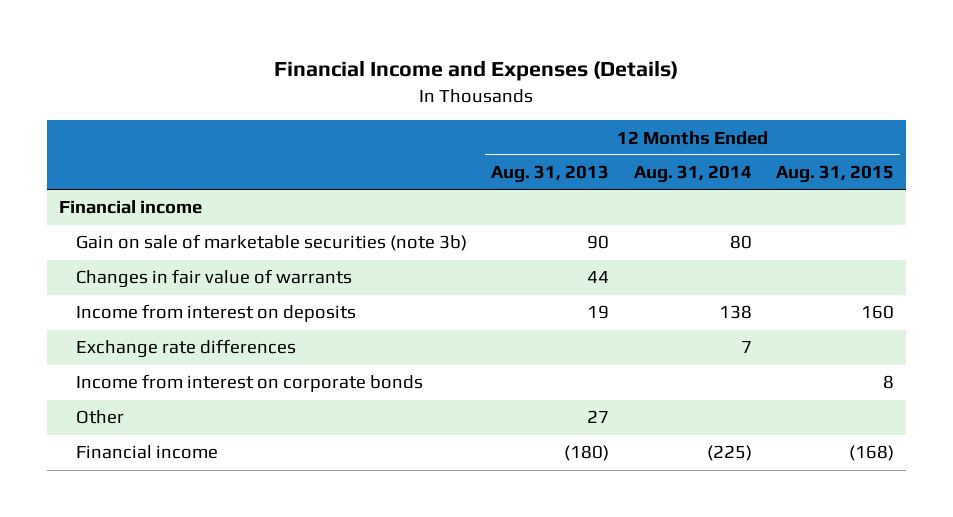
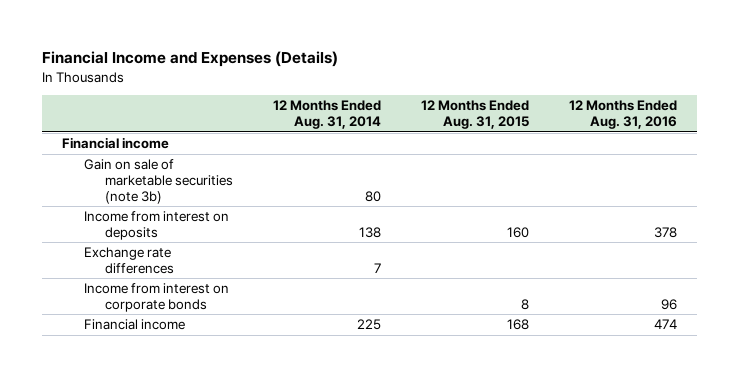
[491,165,610,184] Aug. 31, 2013 -> none
none -> [568,100,677,130] 12 Months Ended Aug. 31, 2016
[76,269,353,289] Changes in fair value of warrants -> none
[76,410,125,425] Other -> none
[706,445,752,462] (225) -> [356,319,381,331] 225
[848,445,894,462] (168) -> [506,319,529,331] 168

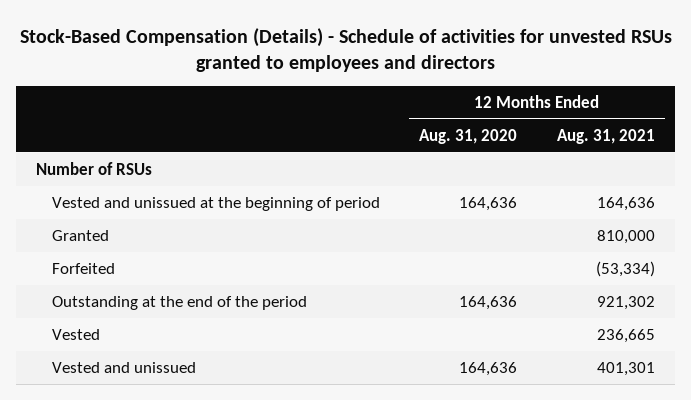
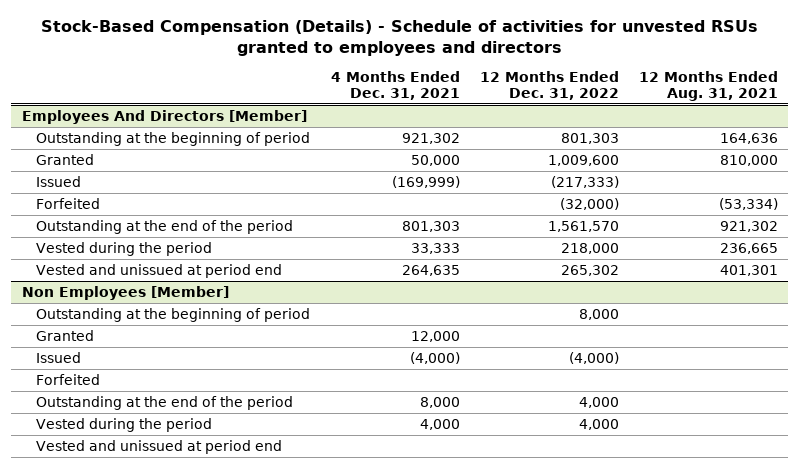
[419,128,518,144] Aug. 31, 2020 -> none
none -> [330,70,460,100] 4 Months Ended Dec. 31, 2021
none -> [479,70,619,100] 12 Months Ended Dec. 31, 2022
[36,162,153,176] Number of RSUs -> none
none -> [21,109,307,124] Employees And Directors [Member]
[51,197,380,212] Vested and unissued at the beginning of period -> [36,131,311,146] Outstanding at the beginning of period
none -> [36,175,82,187] Issued
[51,329,100,341] Vested -> [36,241,213,256] Vested during the period
[51,362,196,374] Vested and unissued -> [36,263,283,278] Vested and unissued at period end
none -> [21,285,229,300] Non Employees [Member]
none -> [36,307,311,322] Outstanding at the beginning of period
none -> [36,329,95,341] Granted
none -> [36,351,82,363] Issued
none -> [36,373,101,385] Forfeited
none -> [36,395,294,410] Outstanding at the end of the period
none -> [36,417,213,432] Vested during the period
none -> [36,439,283,454] Vested and unissued at period end

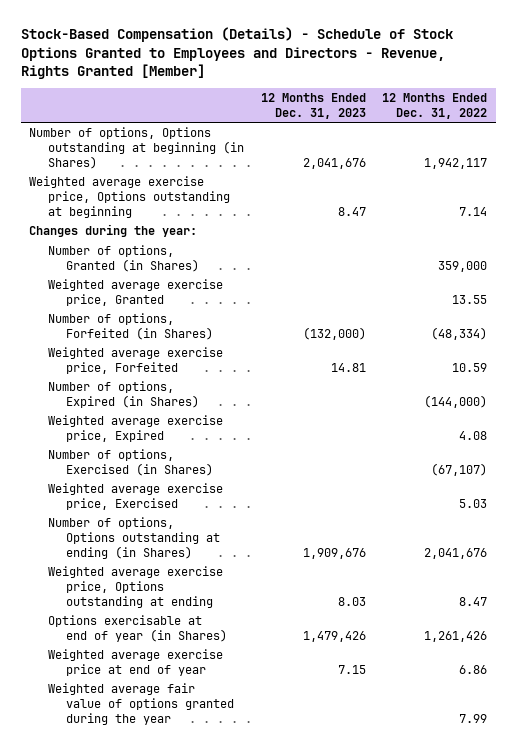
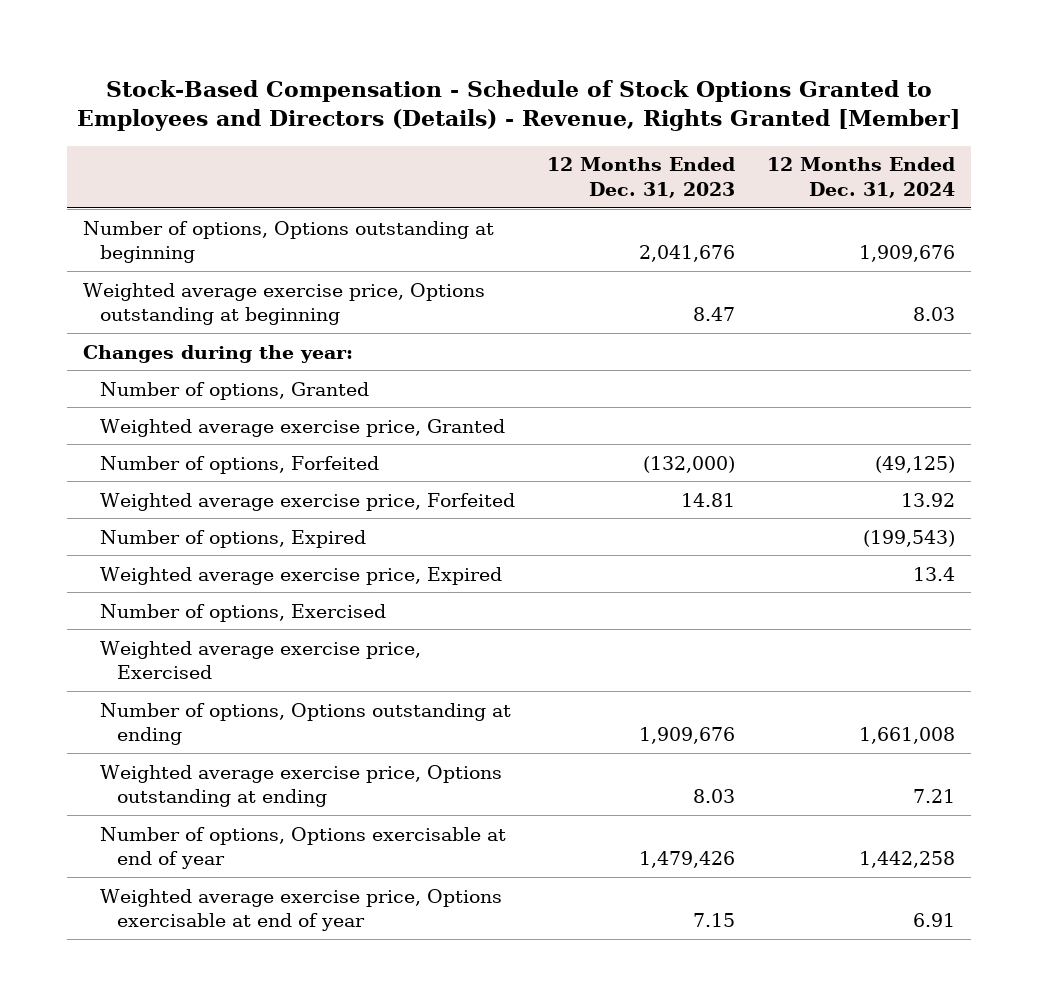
[21,27,454,79] Stock-Based Compensation (Details) - Schedule of Stock Options Granted to Employees and Directors - Revenue, Rights Granted [Member] -> [77,79,961,132] Stock-Based Compensation - Schedule of Stock Options Granted to Employees and Directors (Details) - Revenue, Rights Granted [Member]
[382,92,488,119] 12 Months Ended Dec. 31, 2022 -> none
none -> [767,157,956,199] 12 Months Ended Dec. 31, 2024
[29,127,244,169] Number of options, Options outstanding at beginning (in Shares) -> [82,220,494,264] Number of options, Options outstanding at beginning
[47,245,200,272] Number of options, Granted (in Shares) -> [100,381,370,400] Number of options, Granted
[47,313,214,340] Number of options, Forfeited (in Shares) -> [100,455,380,474] Number of options, Forfeited
[47,381,200,408] Number of options, Expired (in Shares) -> [100,529,367,548] Number of options, Expired
[47,449,214,476] Number of options, Exercised (in Shares) -> [100,603,387,622] Number of options, Exercised
[47,517,221,559] Number of options, Options outstanding at ending (in Shares) -> [100,702,512,746] Number of options, Options outstanding at ending
[47,683,235,725] Weighted average fair value of options granted during the year -> none
[47,615,228,642] Options exercisable at end of year (in Shares) -> [100,826,507,870] Number of options, Options exercisable at end of year
[47,649,223,676] Weighted average exercise price at end of year -> [100,888,503,932] Weighted average exercise price, Options exercisable at end of year

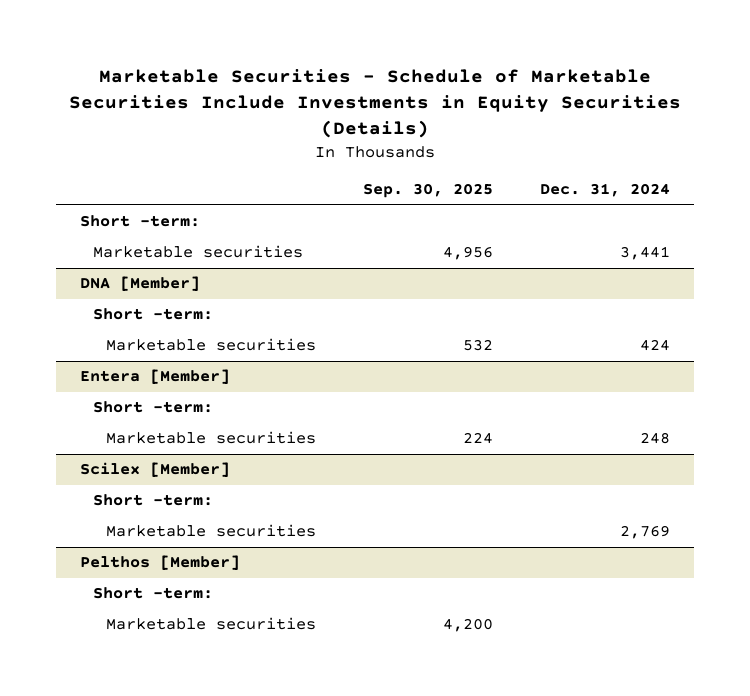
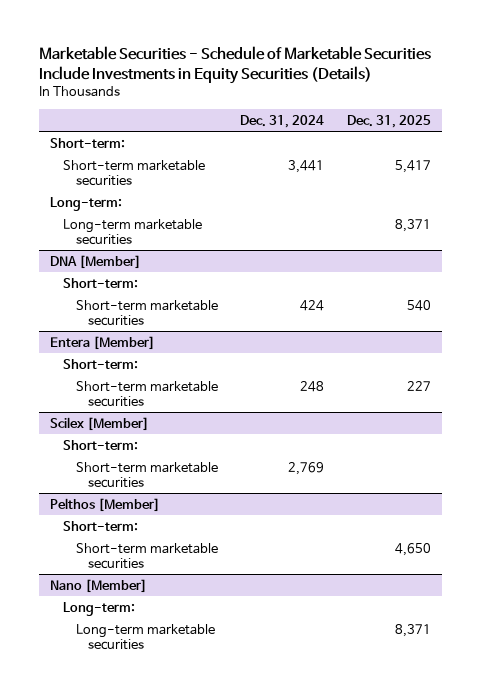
[362,183,493,199] Sep. 30, 2025 -> none
none -> [346,114,431,128] Dec. 31, 2025
[79,215,200,228] Short -term: -> [49,137,125,148] Short-term:
[92,245,303,259] Marketable securities -> [62,159,205,186] Short-term marketable securities
none -> [49,196,122,211] Long-term:
none -> [62,218,202,245] Long-term marketable securities
[92,308,213,321] Short -term: -> [62,277,138,288] Short-term:
[105,338,316,352] Marketable securities -> [75,299,218,326] Short-term marketable securities
[92,401,213,414] Short -term: -> [62,358,138,369] Short-term:
[105,431,316,445] Marketable securities -> [75,380,218,407] Short-term marketable securities
[92,494,213,507] Short -term: -> [62,439,138,450] Short-term:
[105,524,316,538] Marketable securities -> [75,461,218,488] Short-term marketable securities
[92,587,213,600] Short -term: -> [62,520,138,531] Short-term:
[105,617,316,631] Marketable securities -> [75,542,218,569] Short-term marketable securities
none -> [49,578,147,593] Nano [Member]
none -> [62,601,135,616] Long-term:
none -> [75,623,215,650] Long-term marketable securities

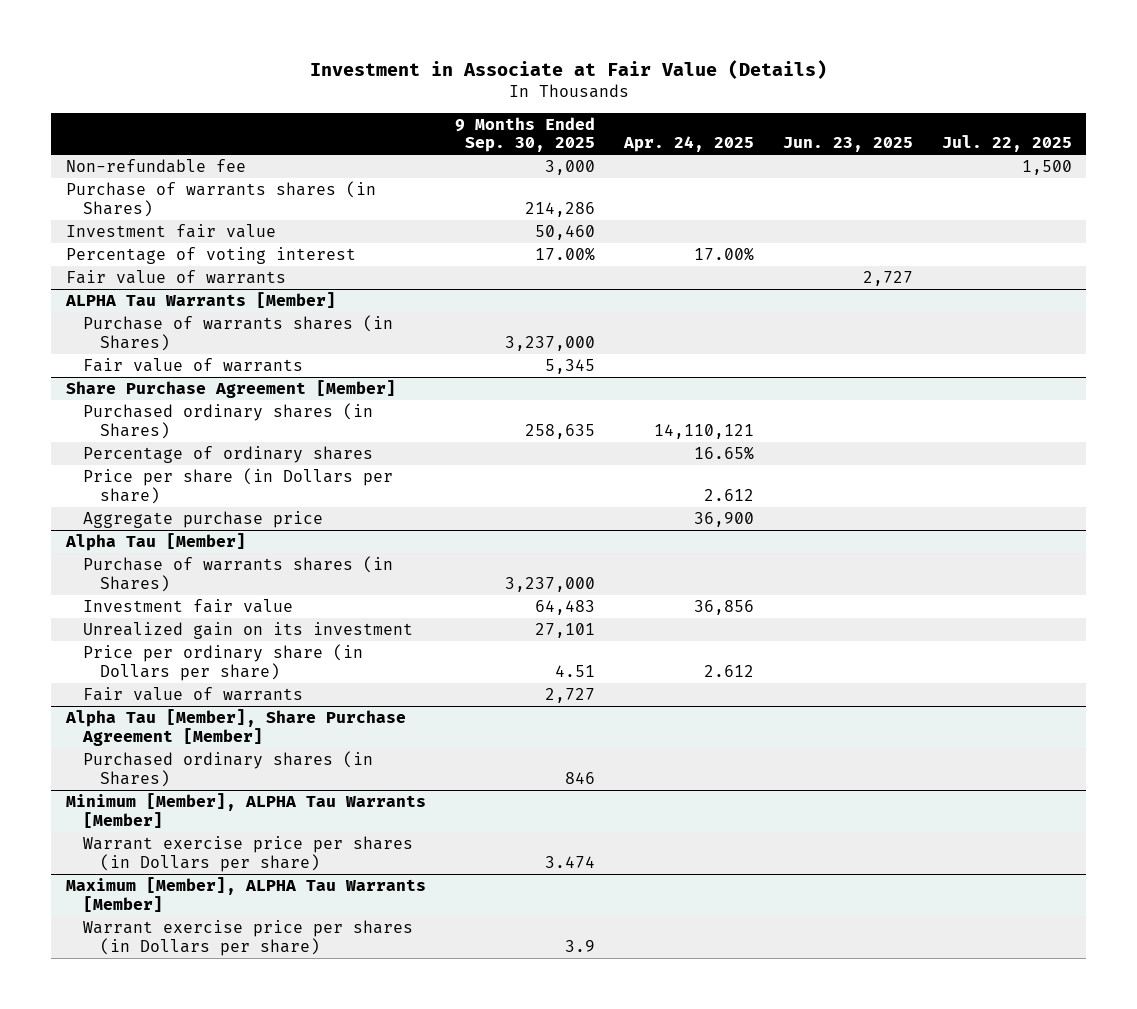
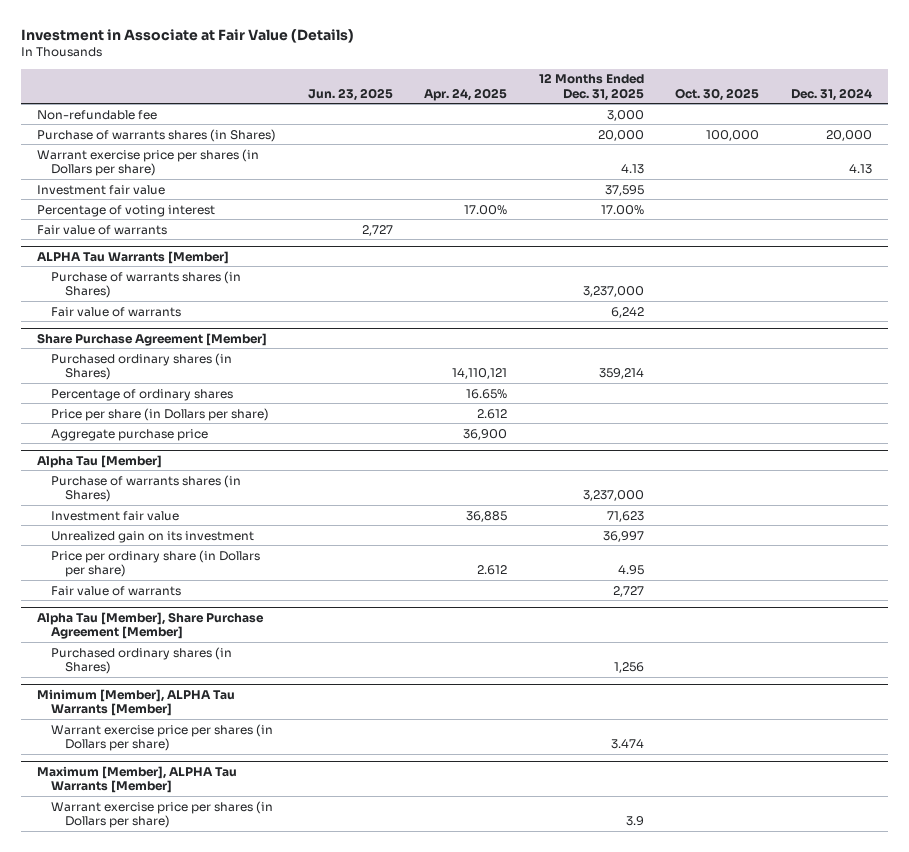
[454,116,595,153] 9 Months Ended Sep. 30, 2025 -> none
[941,135,1072,153] Jul. 22, 2025 -> none
none -> [538,73,644,101] 12 Months Ended Dec. 31, 2025
none -> [675,87,760,101] Oct. 30, 2025
none -> [790,87,872,101] Dec. 31, 2024
none -> [36,148,259,177] Warrant exercise price per shares (in Dollars per share)
[693,599,754,615] 36,856 -> [466,510,508,522] 36,885

